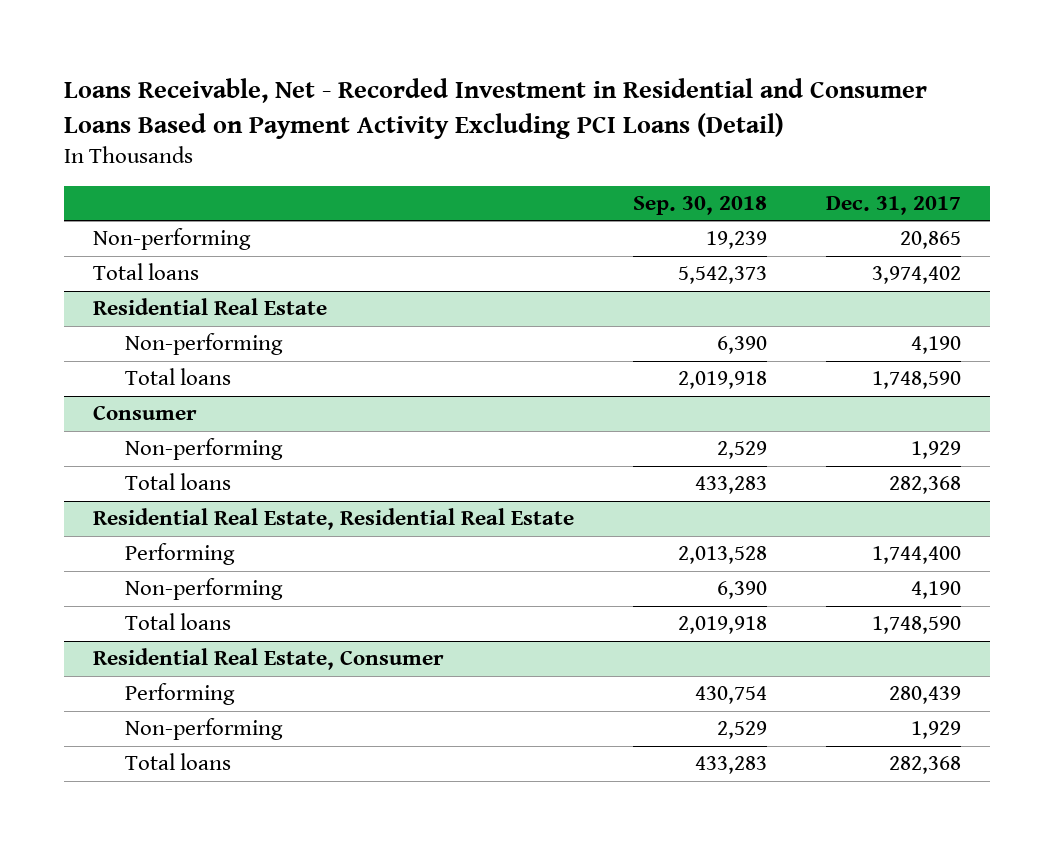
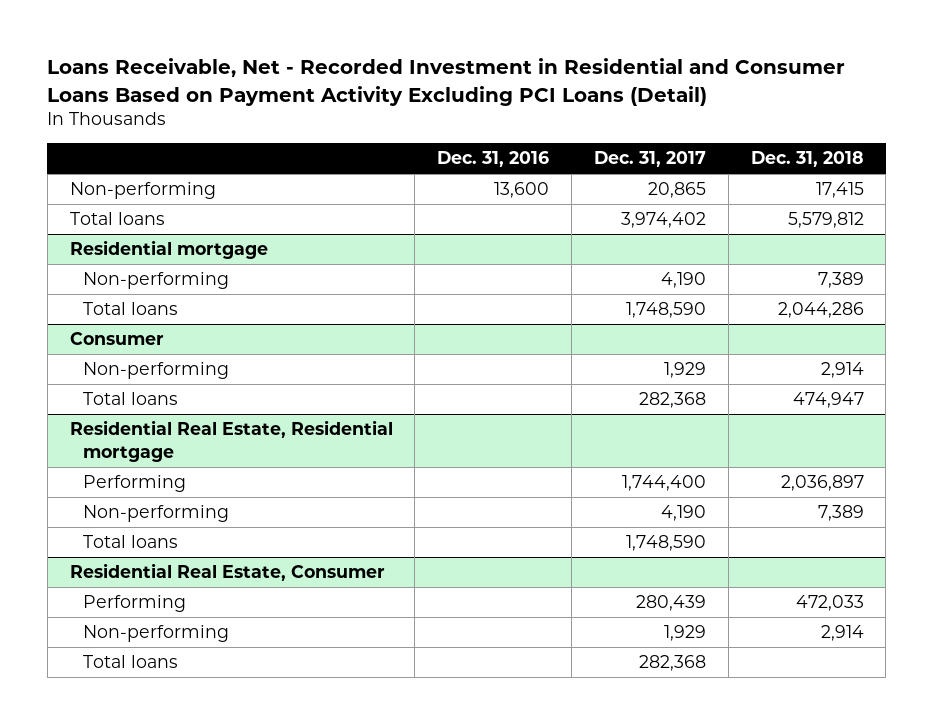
[632,195,767,215] Sep. 30, 2018 -> none
none -> [437,151,550,168] Dec. 31, 2016
none -> [750,151,864,168] Dec. 31, 2018
[93,298,328,316] Residential Real Estate -> [69,240,268,260] Residential mortgage
[93,508,575,531] Residential Real Estate, Residential Real Estate -> [69,420,393,462] Residential Real Estate, Residential mortgage

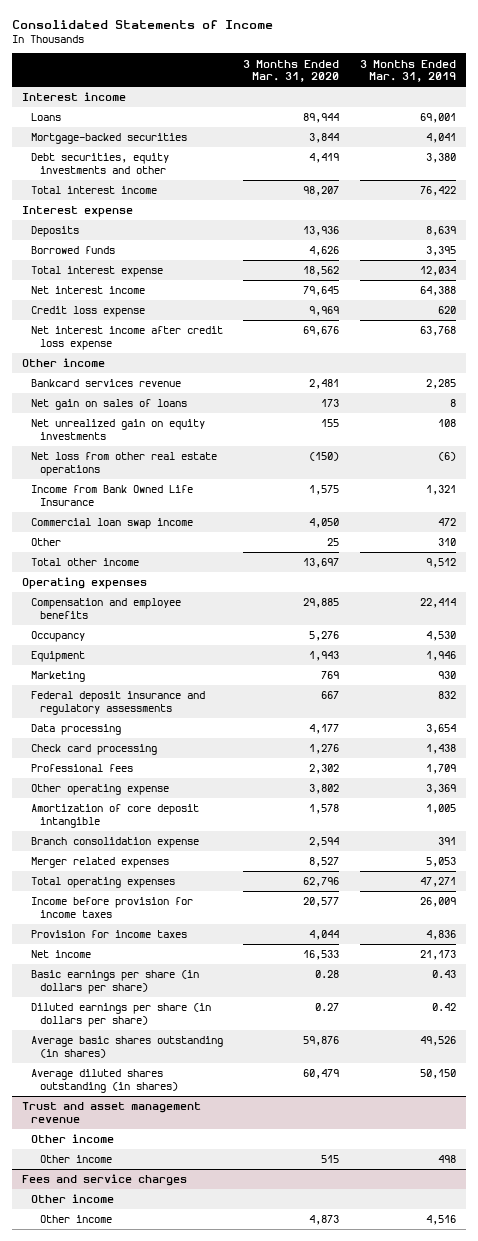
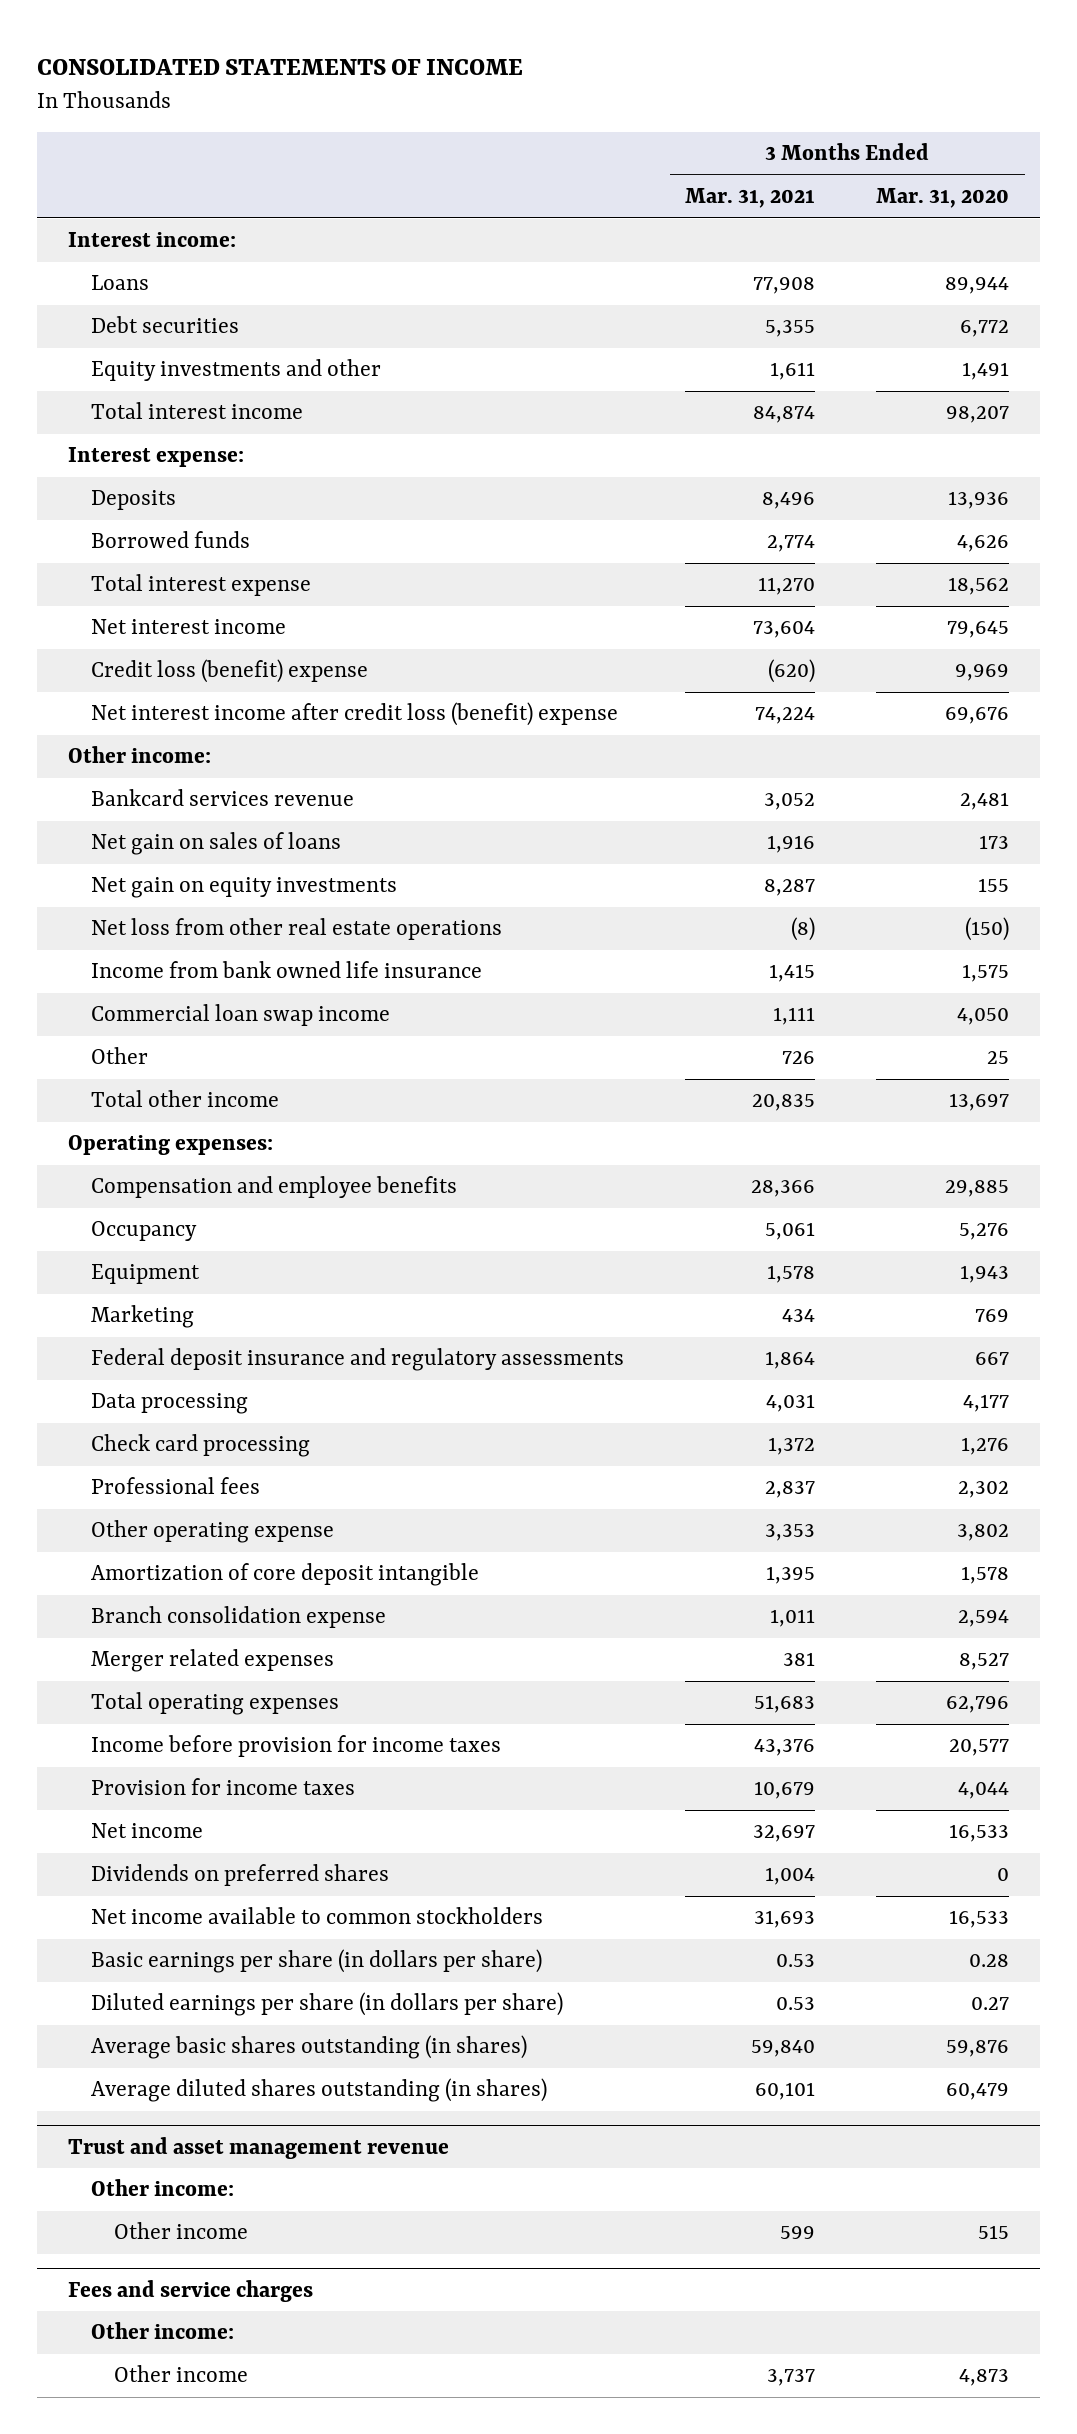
[12,19,274,29] Consolidated Statements of Income -> [37,58,524,75] CONSOLIDATED STATEMENTS OF INCOME
[359,59,456,83] 3 Months Ended Mar. 31, 2019 -> none
none -> [685,188,816,209] Mar. 31, 2021
[22,92,127,102] Interest income -> [67,232,236,248] Interest income:
[31,133,188,145] Mortgage-backed securities -> none
none -> [90,316,239,334] Debt securities
[31,153,170,174] Debt securities, equity investments and other -> [90,359,381,382] Equity investments and other
[309,153,340,164] 4,419 -> [962,362,1010,381] 1,491
[22,206,134,218] Interest expense -> [67,447,244,468] Interest expense:
[31,306,146,318] Credit loss expense -> [90,659,368,684] Credit loss (benefit) expense
[31,326,224,350] Net interest income after credit loss expense -> [90,702,618,727] Net interest income after credit loss (benefit) expense
[22,358,106,368] Other income -> [67,746,211,764] Other income:
[31,419,206,440] Net unrealized gain on equity investments -> [90,877,397,899] Net gain on equity investments
[31,485,194,506] Income from Bank Owned Life Insurance -> [90,961,482,979] Income from bank owned life insurance
[22,577,148,590] Operating expenses -> [67,1135,273,1156] Operating expenses:
none -> [90,1864,389,1887] Dividends on preferred shares
none -> [90,1907,543,1925] Net income available to common stockholders
[31,1134,115,1144] Other income -> [90,2179,234,2197] Other income:
[31,1194,115,1204] Other income -> [90,2322,234,2340] Other income:

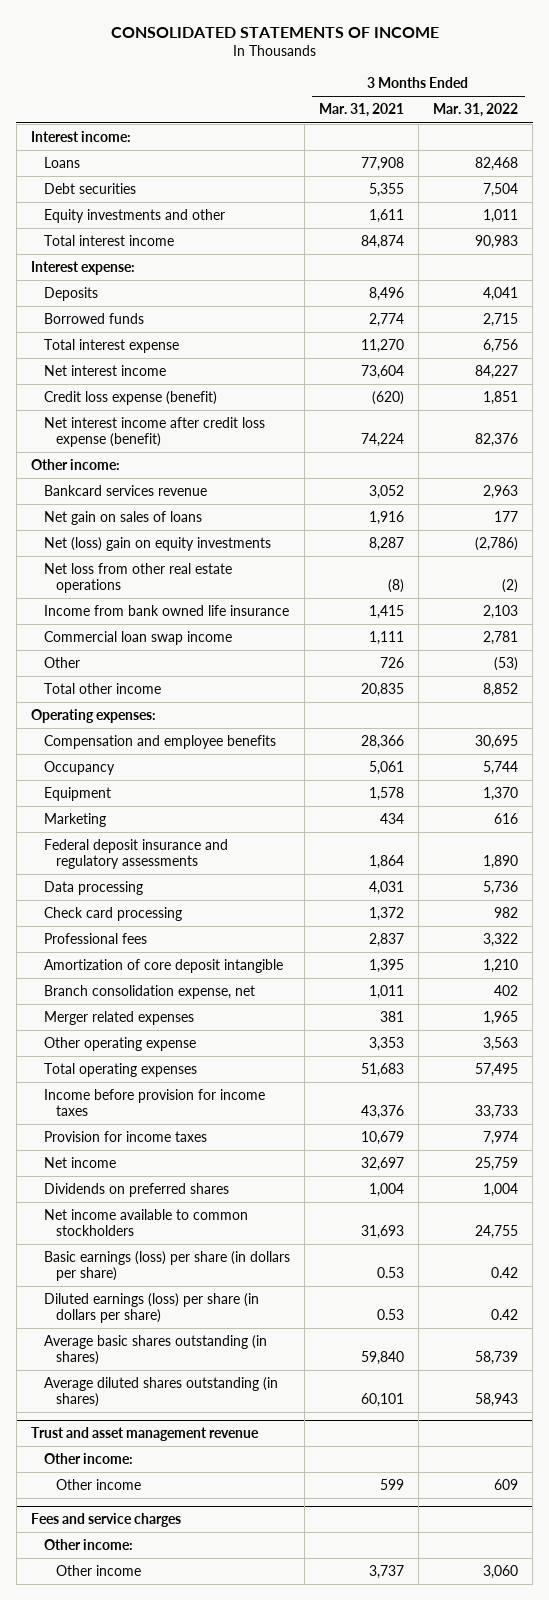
[876,188,1010,209] Mar. 31, 2020 -> none
none -> [433,103,519,118] Mar. 31, 2022
[90,659,368,684] Credit loss (benefit) expense -> [43,391,217,406] Credit loss expense (benefit)
[90,702,618,727] Net interest income after credit loss (benefit) expense -> [43,417,265,448] Net interest income after credit loss expense (benefit)
[90,877,397,899] Net gain on equity investments -> [43,537,271,552] Net (loss) gain on equity investments
[90,1606,386,1629] Branch consolidation expense -> [43,985,255,1000] Branch consolidation expense, net
[90,1520,334,1544] Other operating expense -> [43,1037,196,1052] Other operating expense
[90,1949,542,1974] Basic earnings per share (in dollars per share) -> [43,1251,290,1282] Basic earnings (loss) per share (in dollars per share)
[90,1992,563,2017] Diluted earnings per share (in dollars per share) -> [43,1293,259,1324] Diluted earnings (loss) per share (in dollars per share)

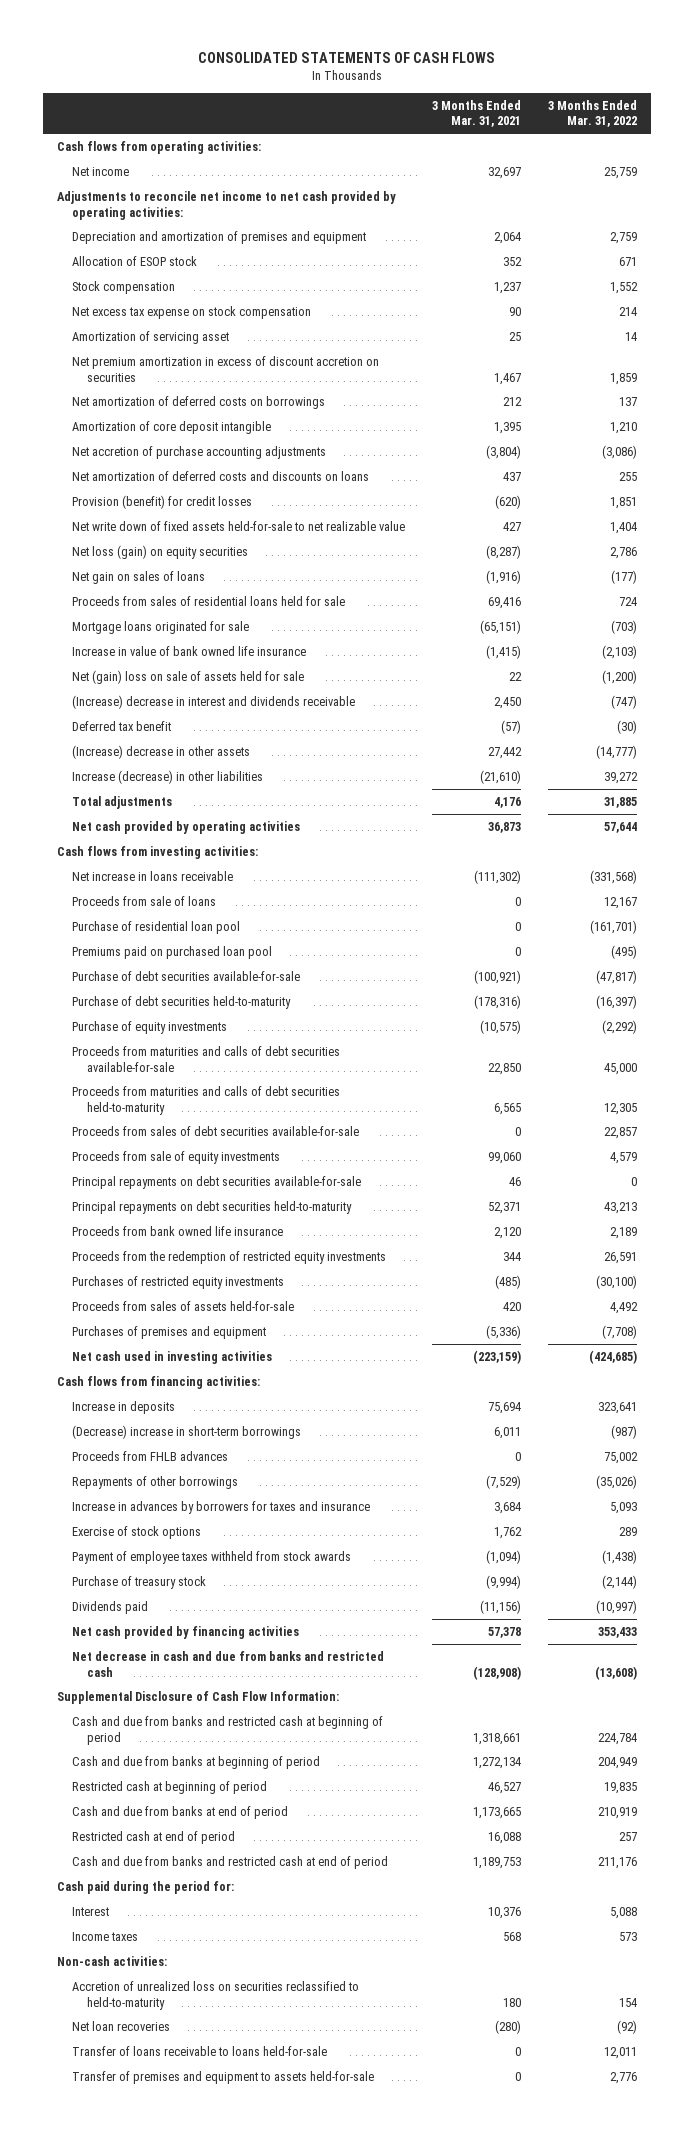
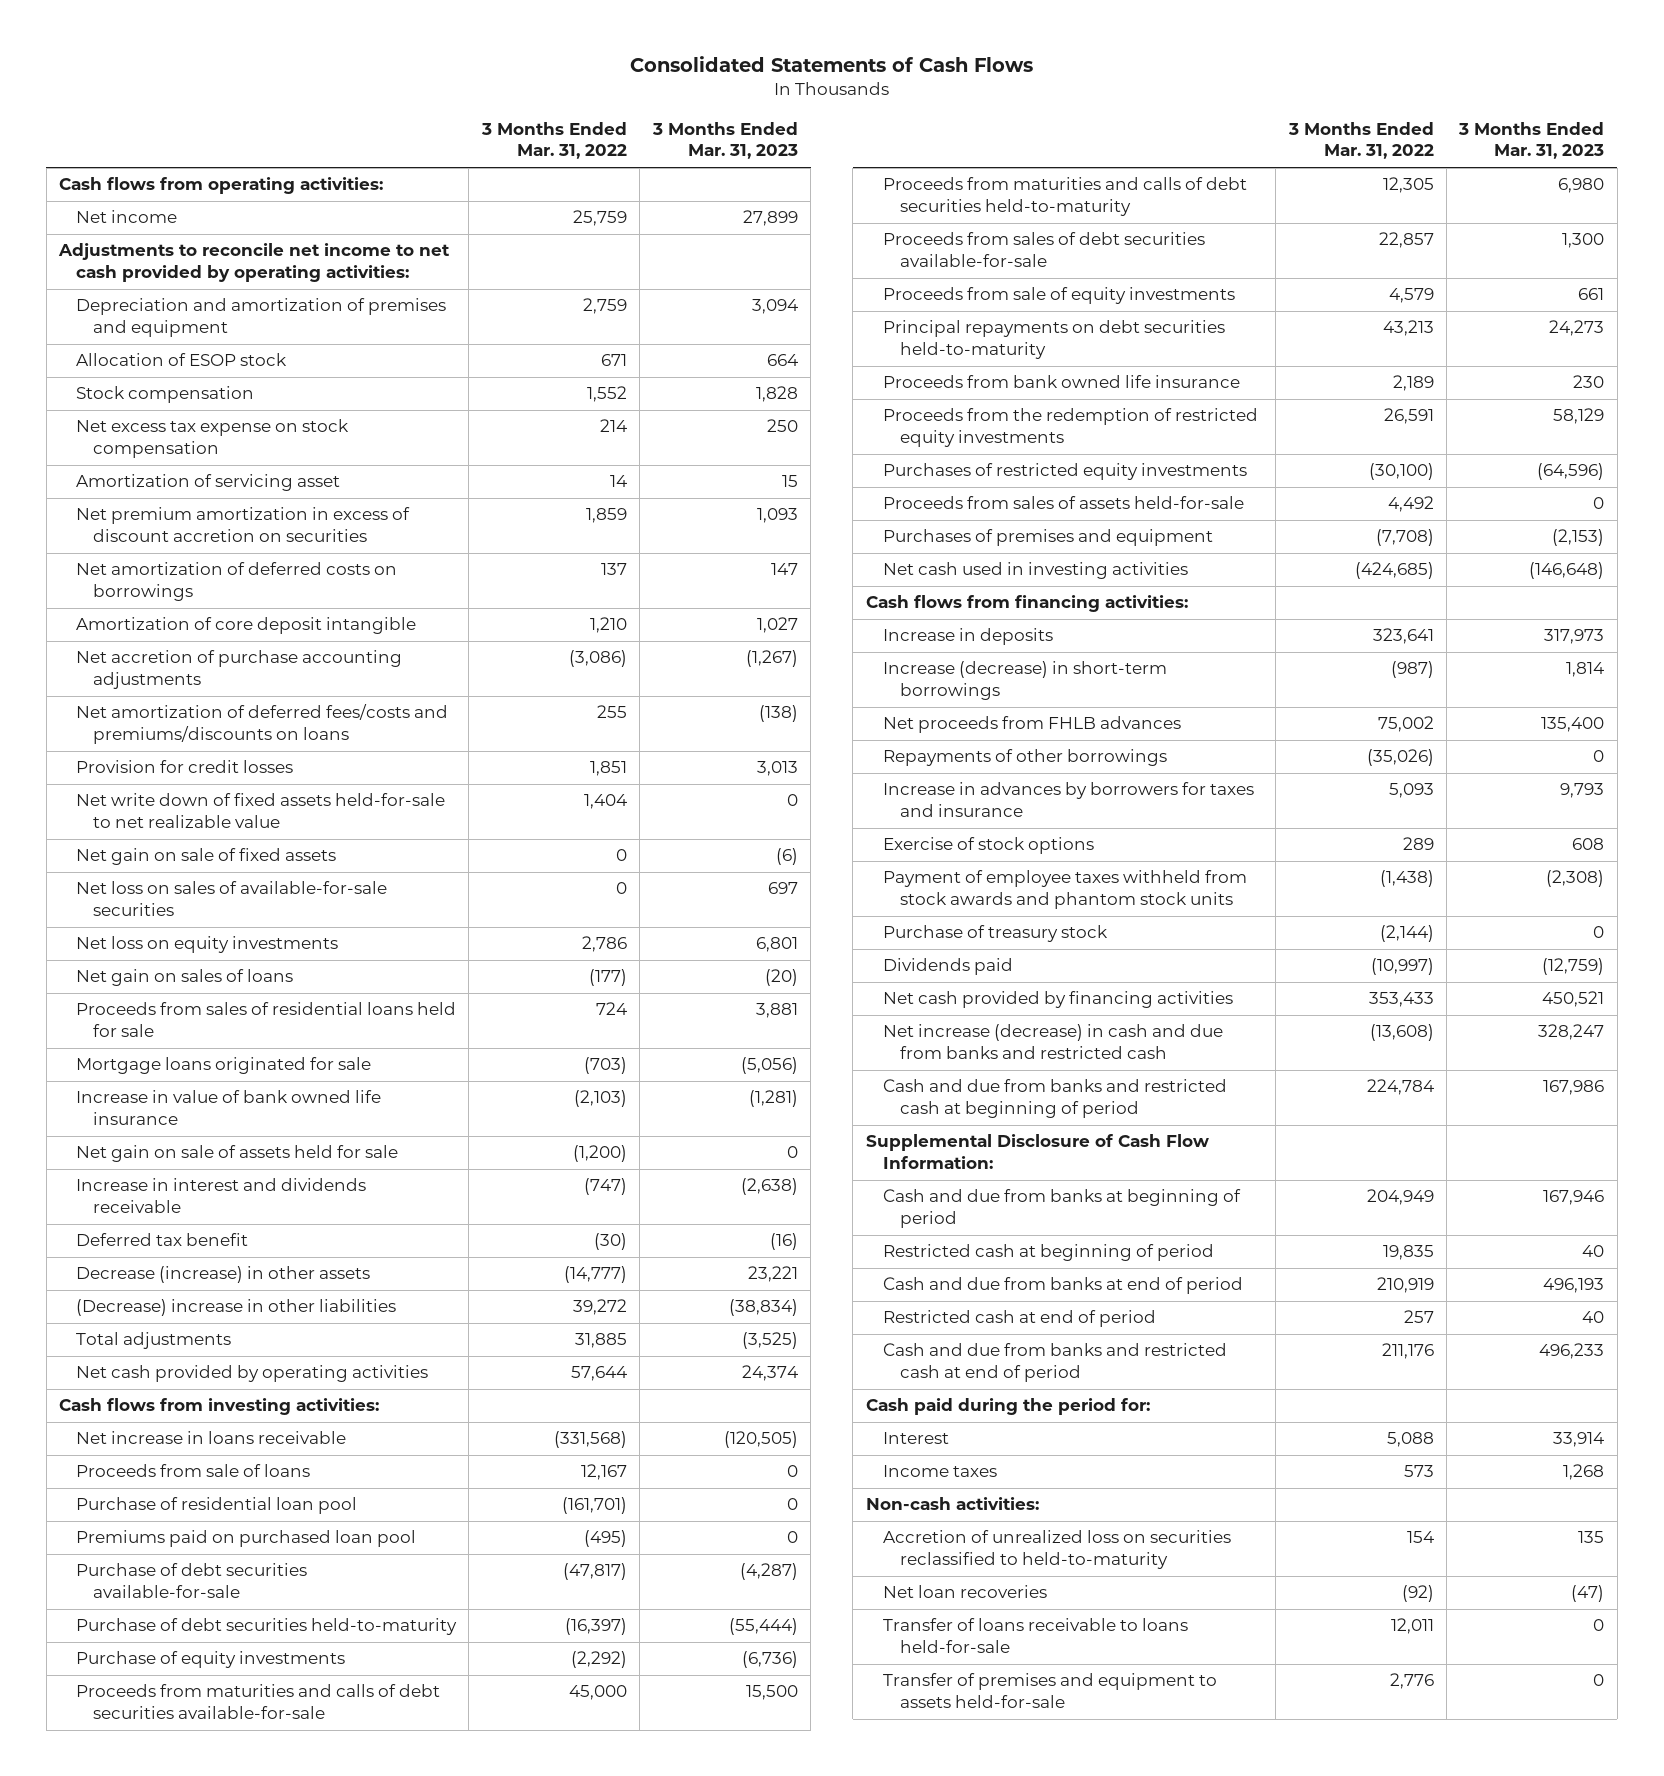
[198,52,496,64] CONSOLIDATED STATEMENTS OF CASH FLOWS -> [629,56,1033,73] Consolidated Statements of Cash Flows
[432,99,522,128] 3 Months Ended Mar. 31, 2021 -> none
none -> [651,121,798,160] 3 Months Ended Mar. 31, 2023
[71,470,369,481] Net amortization of deferred costs and discounts on loans -> [75,704,448,745] Net amortization of deferred fees/costs and premiums/discounts on loans
[71,494,252,509] Provision (benefit) for credit losses -> [75,760,293,774] Provision for credit losses
none -> [75,848,336,866] Net gain on sale of fixed assets
none -> [75,881,387,917] Net loss on sales of available-for-sale securities
[71,544,248,559] Net loss (gain) on equity securities -> [75,936,338,954] Net loss on equity investments
[71,669,304,684] Net (gain) loss on sale of assets held for sale -> [75,1145,398,1163] Net gain on sale of assets held for sale
[71,694,355,709] (Increase) decrease in interest and dividends receivable -> [75,1178,366,1214] Increase in interest and dividends receivable
[71,744,250,759] (Increase) decrease in other assets -> [75,1266,370,1284] Decrease (increase) in other assets
[71,769,263,784] Increase (decrease) in other liabilities -> [75,1299,396,1317] (Decrease) increase in other liabilities
[71,1175,361,1189] Principal repayments on debt securities available-for-sale -> none
[71,1424,301,1439] (Decrease) increase in short-term borrowings -> [882,661,1167,701] Increase (decrease) in short-term borrowings
[71,1450,228,1461] Proceeds from FHLB advances -> [882,716,1181,734] Net proceeds from FHLB advances
[71,1550,351,1564] Payment of employee taxes withheld from stock awards -> [882,870,1247,910] Payment of employee taxes withheld from stock awards and phantom stock units
[71,1650,384,1677] Net decrease in cash and due from banks and restricted cash -> [882,1024,1223,1060] Net increase (decrease) in cash and due from banks and restricted cash
[57,1690,340,1704] Supplemental Disclosure of Cash Flow Information: -> [865,1134,1209,1170] Supplemental Disclosure of Cash Flow Information:

